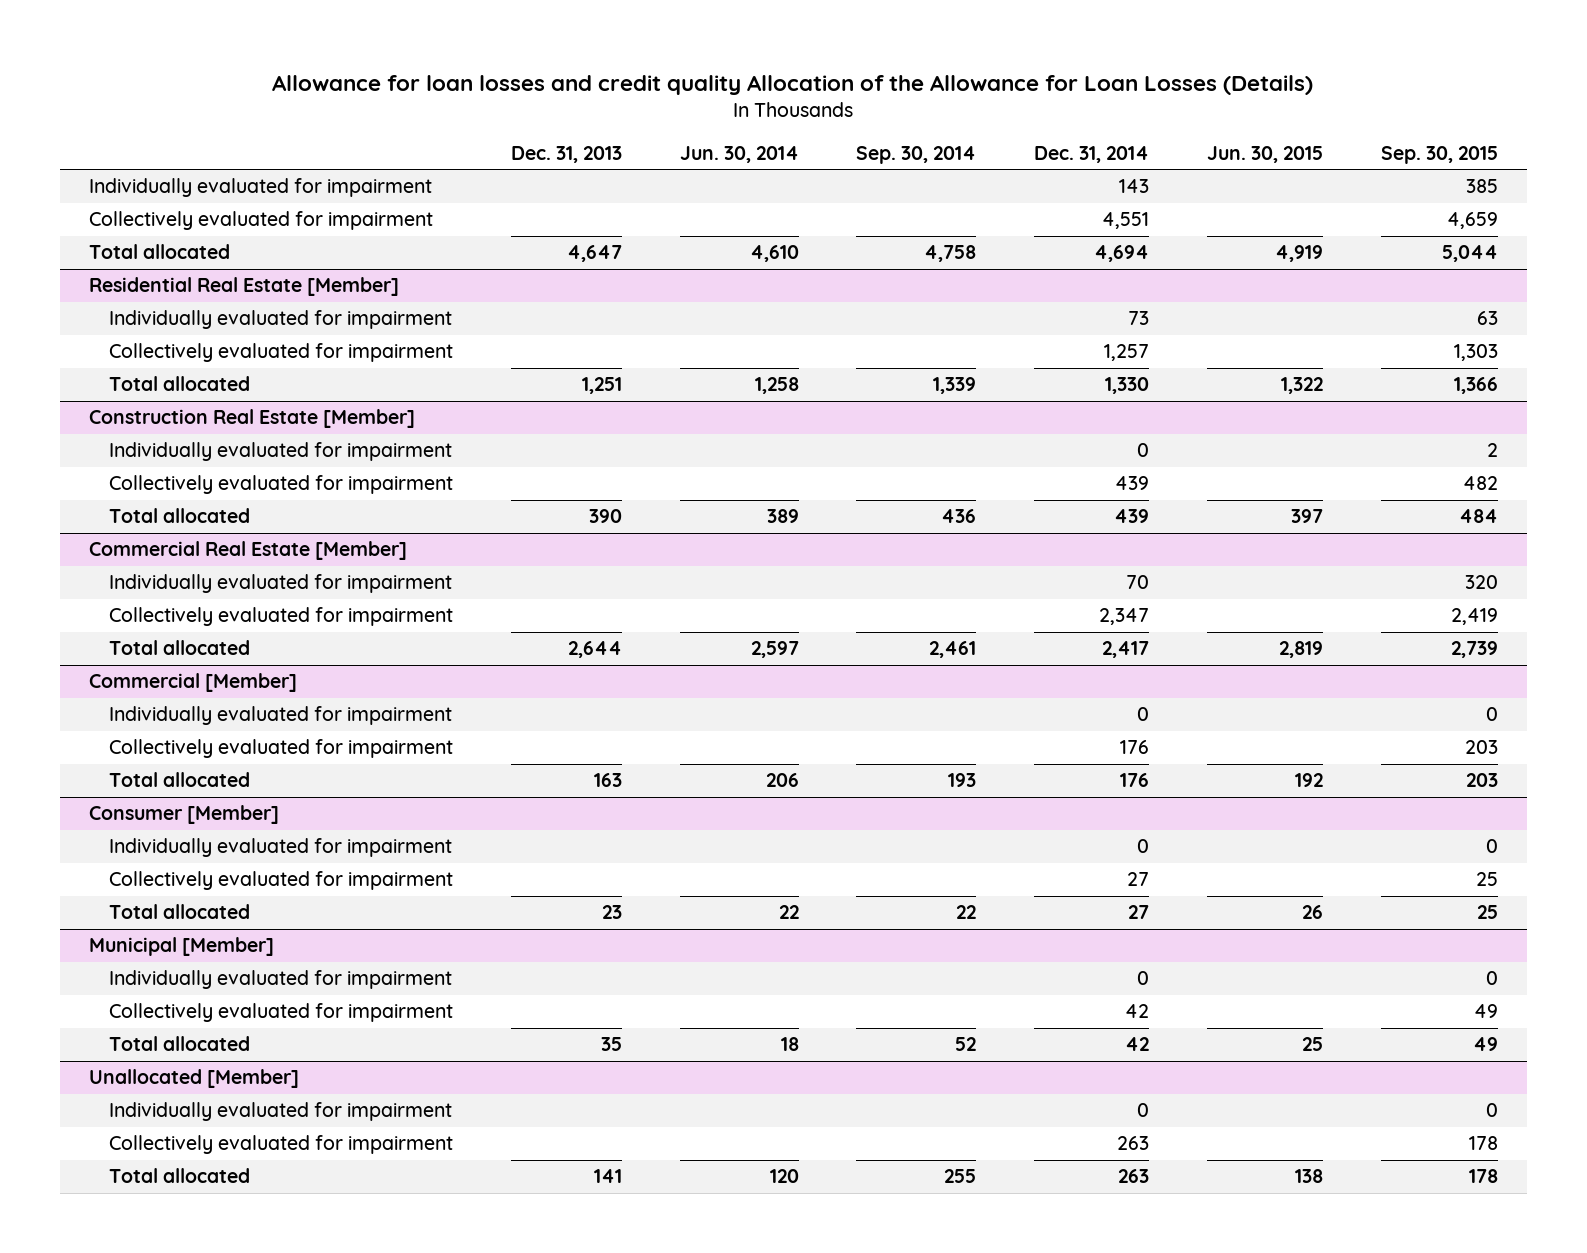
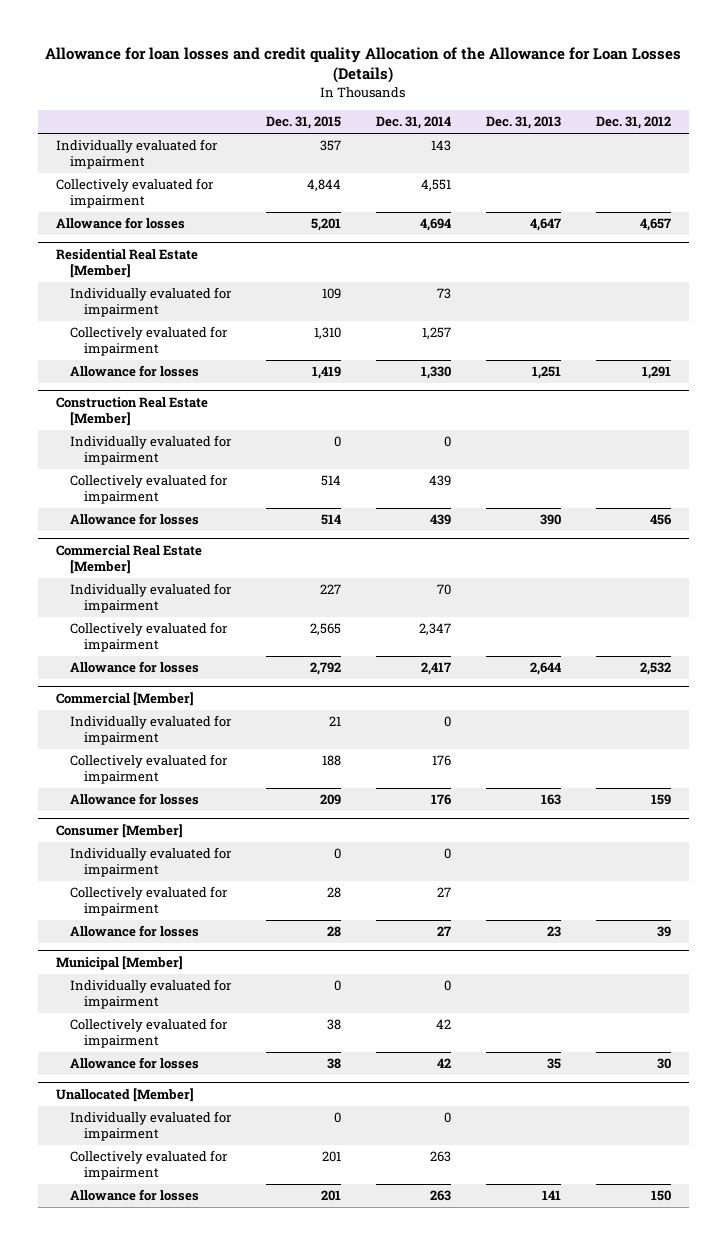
[679,146,799,164] Jun. 30, 2014 -> none
[856,146,977,165] Sep. 30, 2014 -> none
[1206,146,1323,164] Jun. 30, 2015 -> none
[1380,146,1498,165] Sep. 30, 2015 -> none
none -> [266,116,342,130] Dec. 31, 2015
none -> [596,116,672,130] Dec. 31, 2012
[89,244,231,260] Total allocated -> [55,217,185,230] Allowance for losses
[109,376,251,392] Total allocated -> [69,365,199,378] Allowance for losses
[109,508,251,524] Total allocated -> [69,513,199,526] Allowance for losses
[109,640,251,656] Total allocated -> [69,661,199,674] Allowance for losses
[109,772,251,788] Total allocated -> [69,793,199,806] Allowance for losses
[109,904,251,920] Total allocated -> [69,925,199,938] Allowance for losses
[109,1036,251,1052] Total allocated -> [69,1057,199,1070] Allowance for losses
[109,1168,251,1184] Total allocated -> [69,1189,199,1202] Allowance for losses

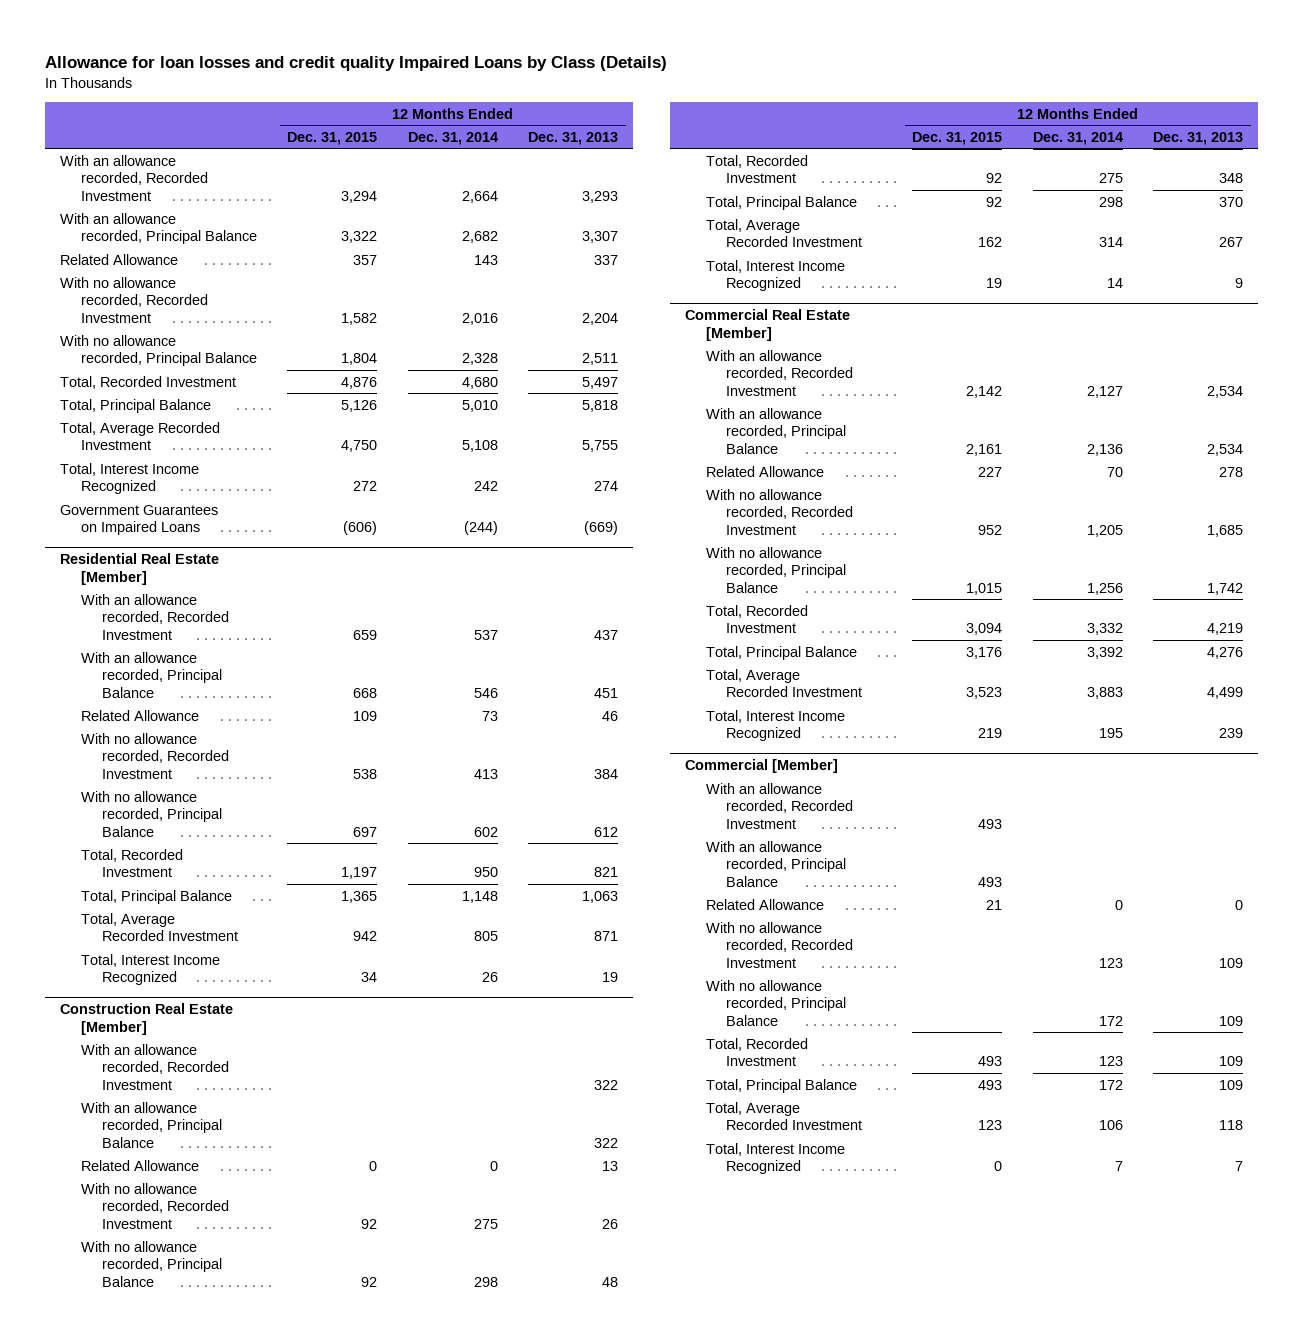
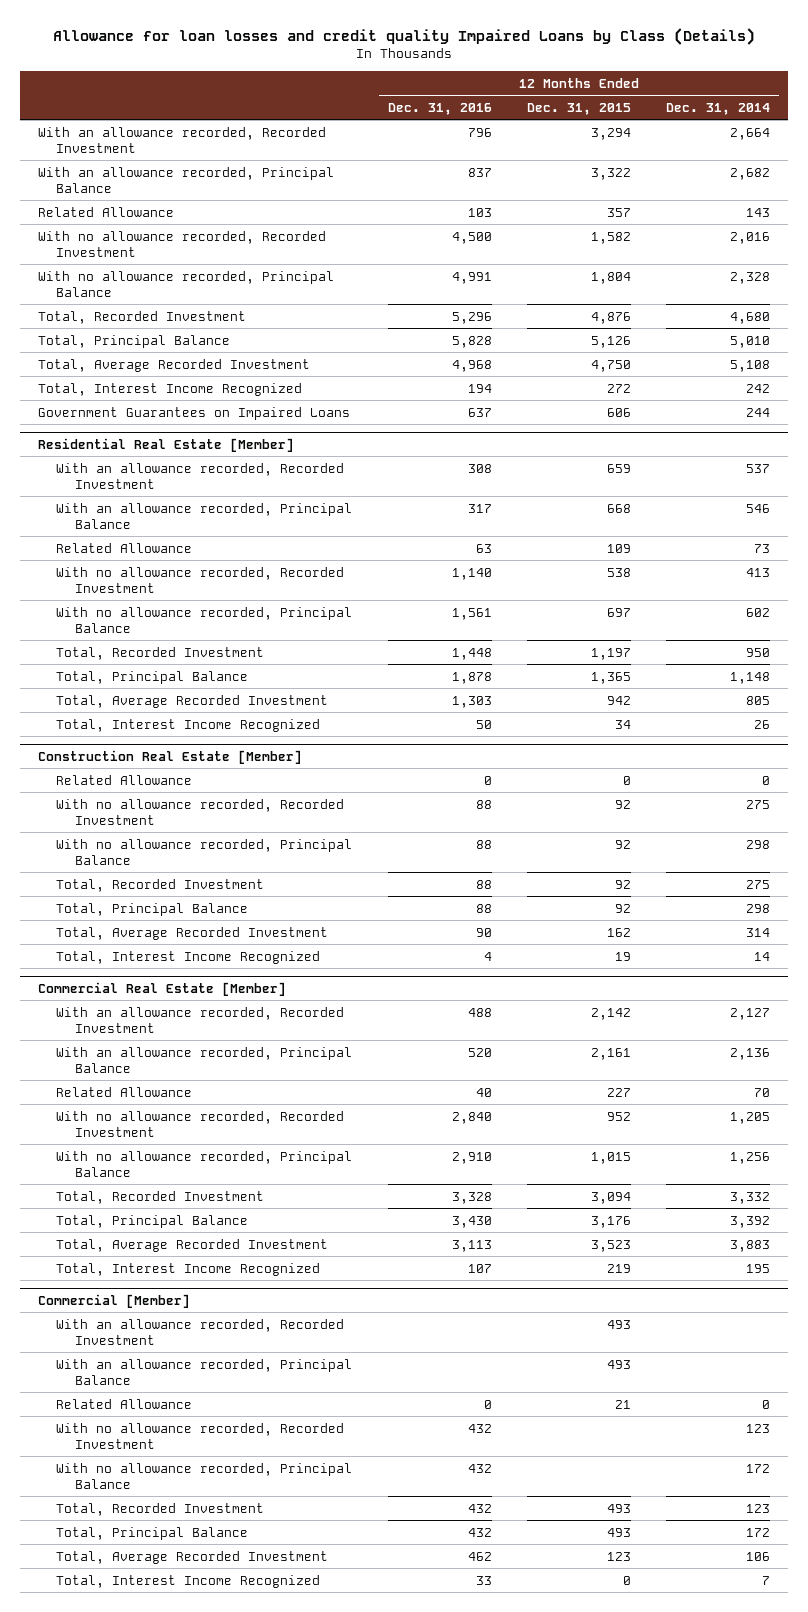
[528,131,619,145] Dec. 31, 2013 -> none
none -> [387,102,492,115] Dec. 31, 2016
[343,521,378,536] (606) -> [607,407,632,417] 606
[463,521,498,536] (244) -> [746,407,771,417] 244
[81,1043,229,1090] With an allowance recorded, Recorded Investment -> none
[81,1101,222,1148] With an allowance recorded, Principal Balance -> none

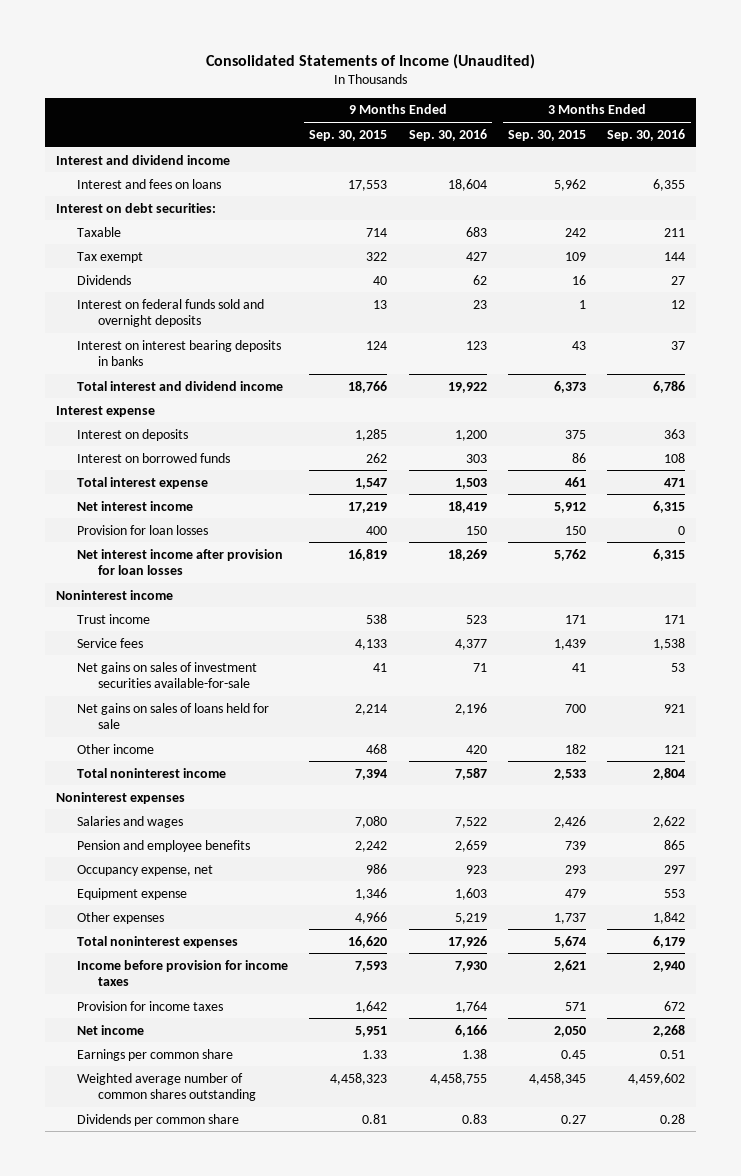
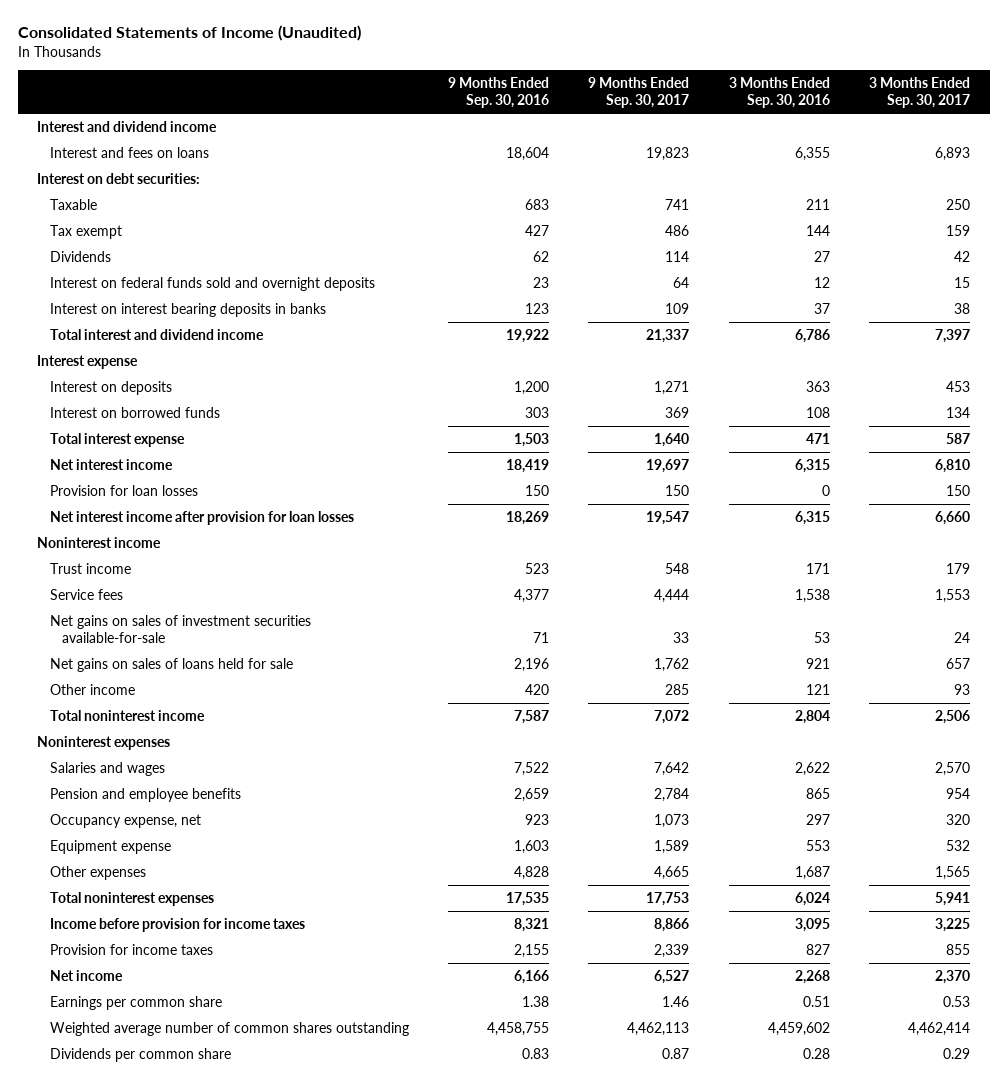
[309,129,388,141] Sep. 30, 2015 -> none
[508,129,587,141] Sep. 30, 2015 -> none
none -> [588,76,690,108] 9 Months Ended Sep. 30, 2017
none -> [869,76,971,108] 3 Months Ended Sep. 30, 2017
[454,912,487,924] 5,219 -> [514,866,550,881] 4,828
[653,911,686,924] 1,842 -> [794,866,830,881] 1,687
[447,935,487,948] 17,926 -> [506,892,550,907] 17,535
[653,935,686,948] 6,179 -> [794,892,830,907] 6,024
[454,960,487,972] 7,930 -> [514,918,550,933] 8,321
[653,960,686,972] 2,940 -> [794,918,830,933] 3,095
[454,1000,487,1013] 1,764 -> [514,944,550,959] 2,155
[664,1000,686,1011] 672 -> [805,944,830,956] 827

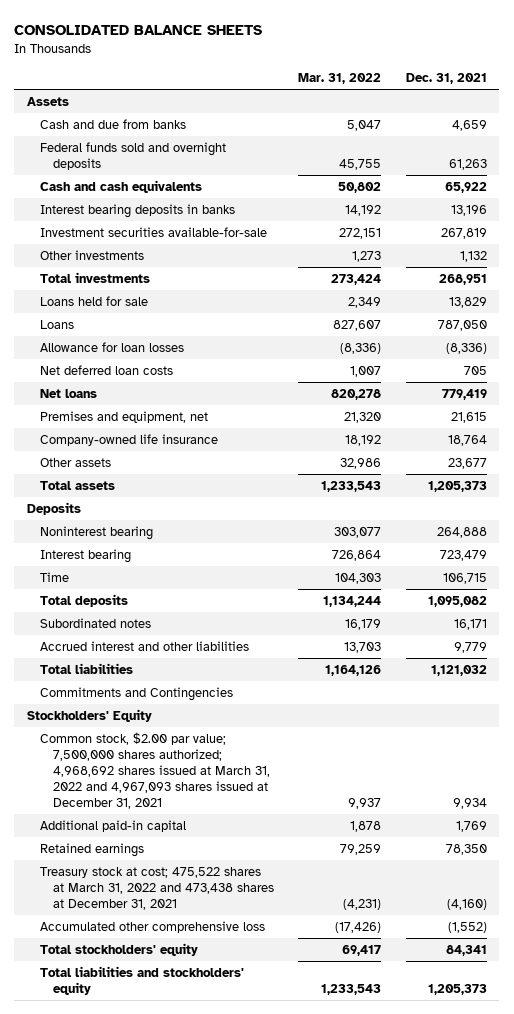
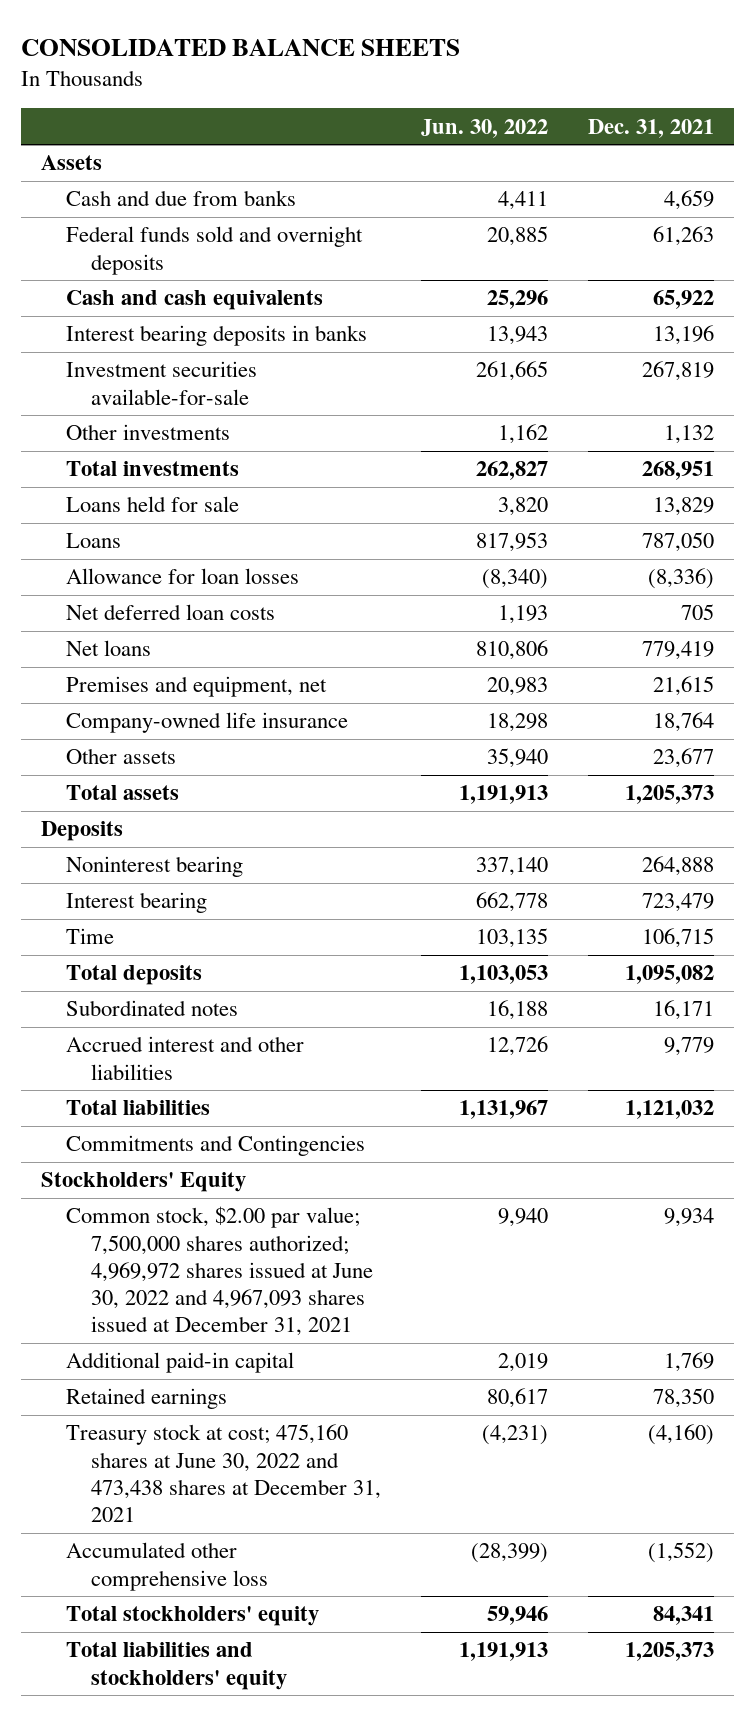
[298,72,382,84] Mar. 31, 2022 -> none
none -> [420,118,548,138] Jun. 30, 2022
[39,732,270,810] Common stock, $2.00 par value; 7,500,000 shares authorized; 4,968,692 shares issued at March 31, 2022 and 4,967,093 shares issued at December 31, 2021 -> [65,1206,373,1337] Common stock, $2.00 par value; 7,500,000 shares authorized; 4,969,972 shares issued at June 30, 2022 and 4,967,093 shares issued at December 31, 2021
[39,867,274,911] Treasury stock at cost; 475,522 shares at March 31, 2022 and 473,438 shares at December 31, 2021 -> [65,1424,381,1523] Treasury stock at cost; 475,160 shares at June 30, 2022 and 473,438 shares at December 31, 2021

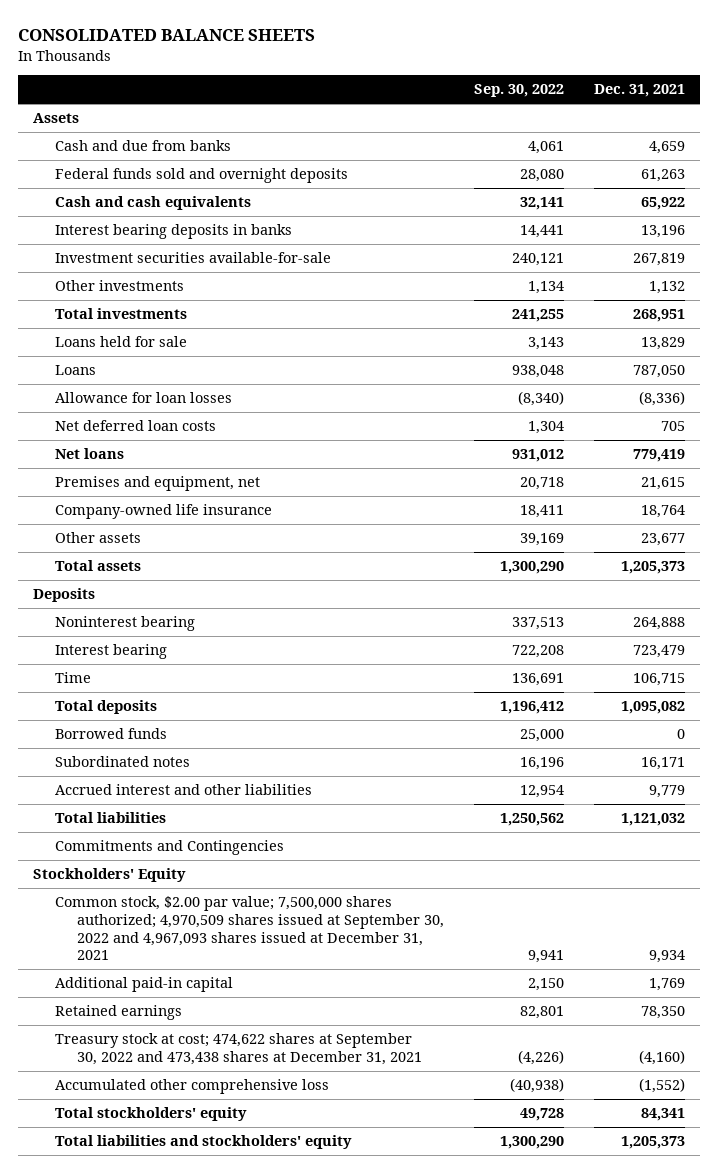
[420,118,548,138] Jun. 30, 2022 -> none
none -> [474,84,565,98] Sep. 30, 2022
none -> [55,728,168,740] Borrowed funds
[65,1206,373,1337] Common stock, $2.00 par value; 7,500,000 shares authorized; 4,969,972 shares issued at June 30, 2022 and 4,967,093 shares issued at December 31, 2021 -> [55,896,445,961] Common stock, $2.00 par value; 7,500,000 shares authorized; 4,970,509 shares issued at September 30, 2022 and 4,967,093 shares issued at December 31, 2021
[65,1424,381,1523] Treasury stock at cost; 475,160 shares at June 30, 2022 and 473,438 shares at December 31, 2021 -> [55,1033,423,1065] Treasury stock at cost; 474,622 shares at September 30, 2022 and 473,438 shares at December 31, 2021

